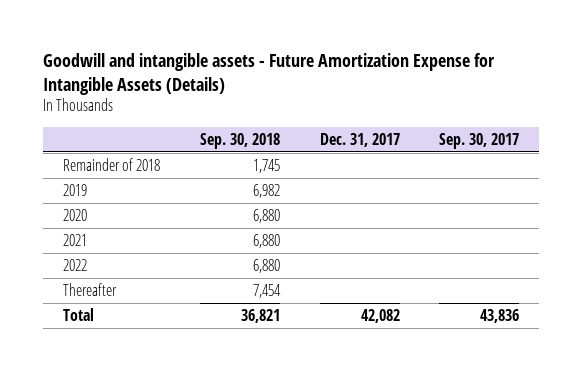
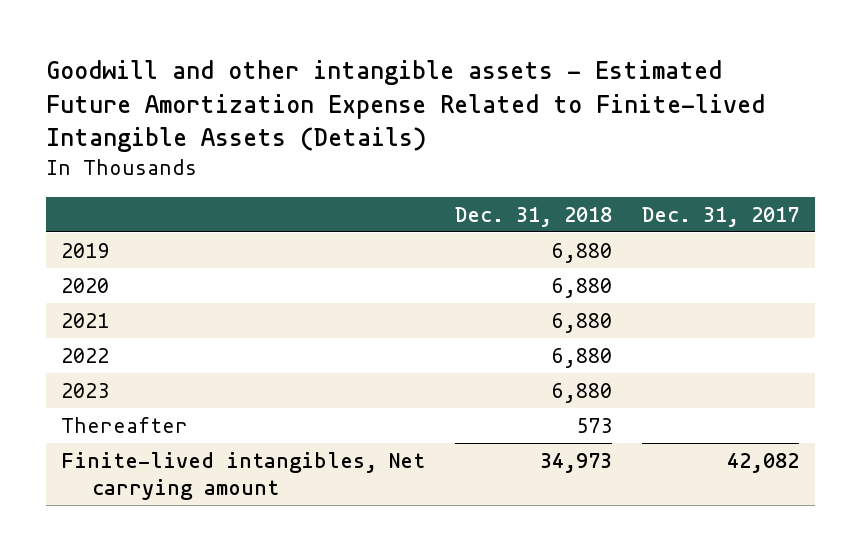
[42,52,495,95] Goodwill and intangible assets - Future Amortization Expense for Intangible Assets (Details) -> [45,60,765,152] Goodwill and other intangible assets - Estimated Future Amortization Expense Related to Finite-lived Intangible Assets (Details)
[199,132,280,149] Sep. 30, 2018 -> none
[439,132,520,149] Sep. 30, 2017 -> none
none -> [455,206,613,227] Dec. 31, 2018
[62,158,160,172] Remainder of 2018 -> none
none -> [60,383,109,399] 2023
[62,308,94,322] Total -> [60,452,425,501] Finite-lived intangibles, Net carrying amount

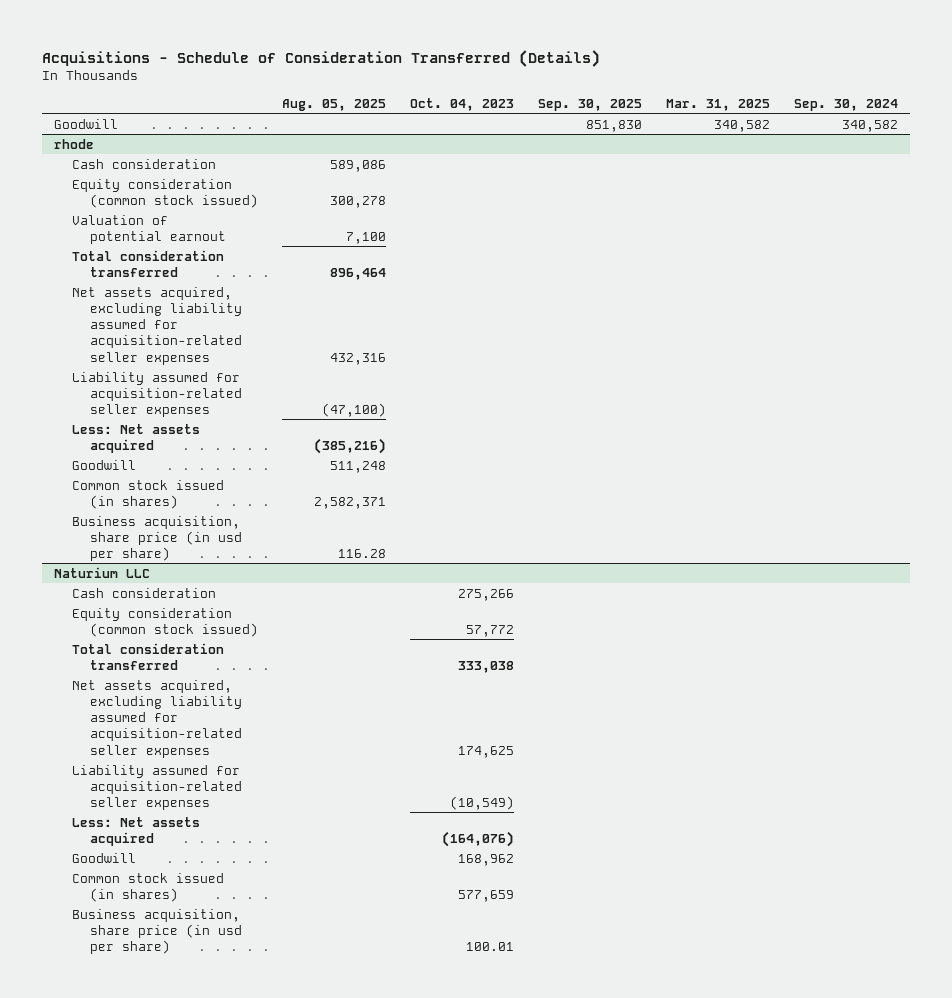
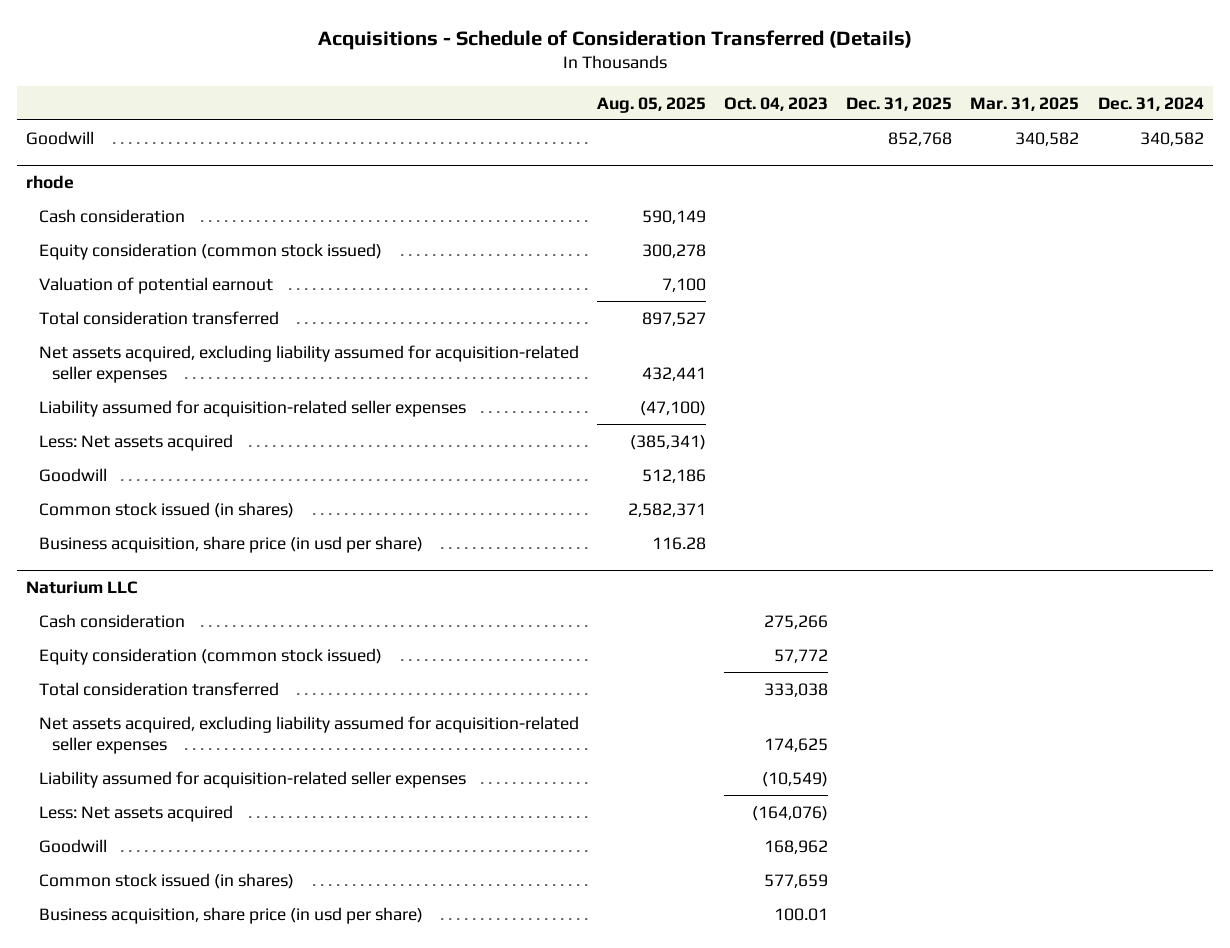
[537,98,642,111] Sep. 30, 2025 -> none
[793,98,898,111] Sep. 30, 2024 -> none
none -> [846,96,953,111] Dec. 31, 2025
none -> [1097,96,1204,111] Dec. 31, 2024
[329,159,386,172] 589,086 -> [642,209,707,224] 590,149
[329,267,386,280] 896,464 -> [642,311,707,326] 897,527
[329,352,386,365] 432,316 -> [642,367,707,382] 432,441
[313,437,386,454] (385,216) -> [630,434,707,450] (385,341)
[329,460,386,473] 511,248 -> [642,468,707,483] 512,186

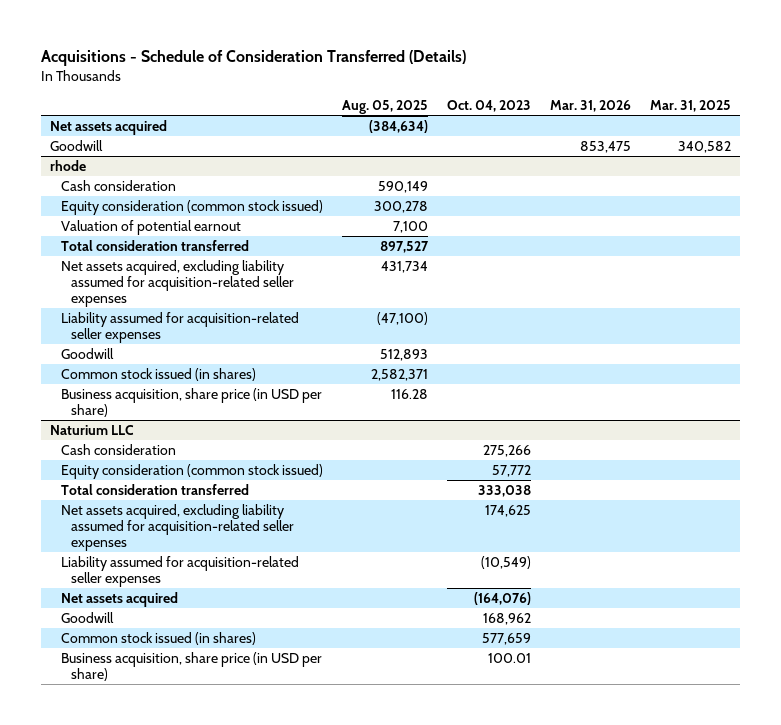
[846,96,953,111] Dec. 31, 2025 -> none
[1097,96,1204,111] Dec. 31, 2024 -> none
none -> [549,99,631,112] Mar. 31, 2026
none -> [50,119,168,135] Net assets acquired
[642,367,707,382] 432,441 -> [380,260,428,273] 431,734
[38,433,233,451] Less: Net assets acquired -> none
[642,468,707,483] 512,186 -> [379,348,428,361] 512,893
[38,535,423,553] Business acquisition, share price (in usd per share) -> [60,387,322,417] Business acquisition, share price (in USD per share)
[38,804,233,822] Less: Net assets acquired -> [60,591,178,607] Net assets acquired
[38,906,423,924] Business acquisition, share price (in usd per share) -> [60,651,322,681] Business acquisition, share price (in USD per share)

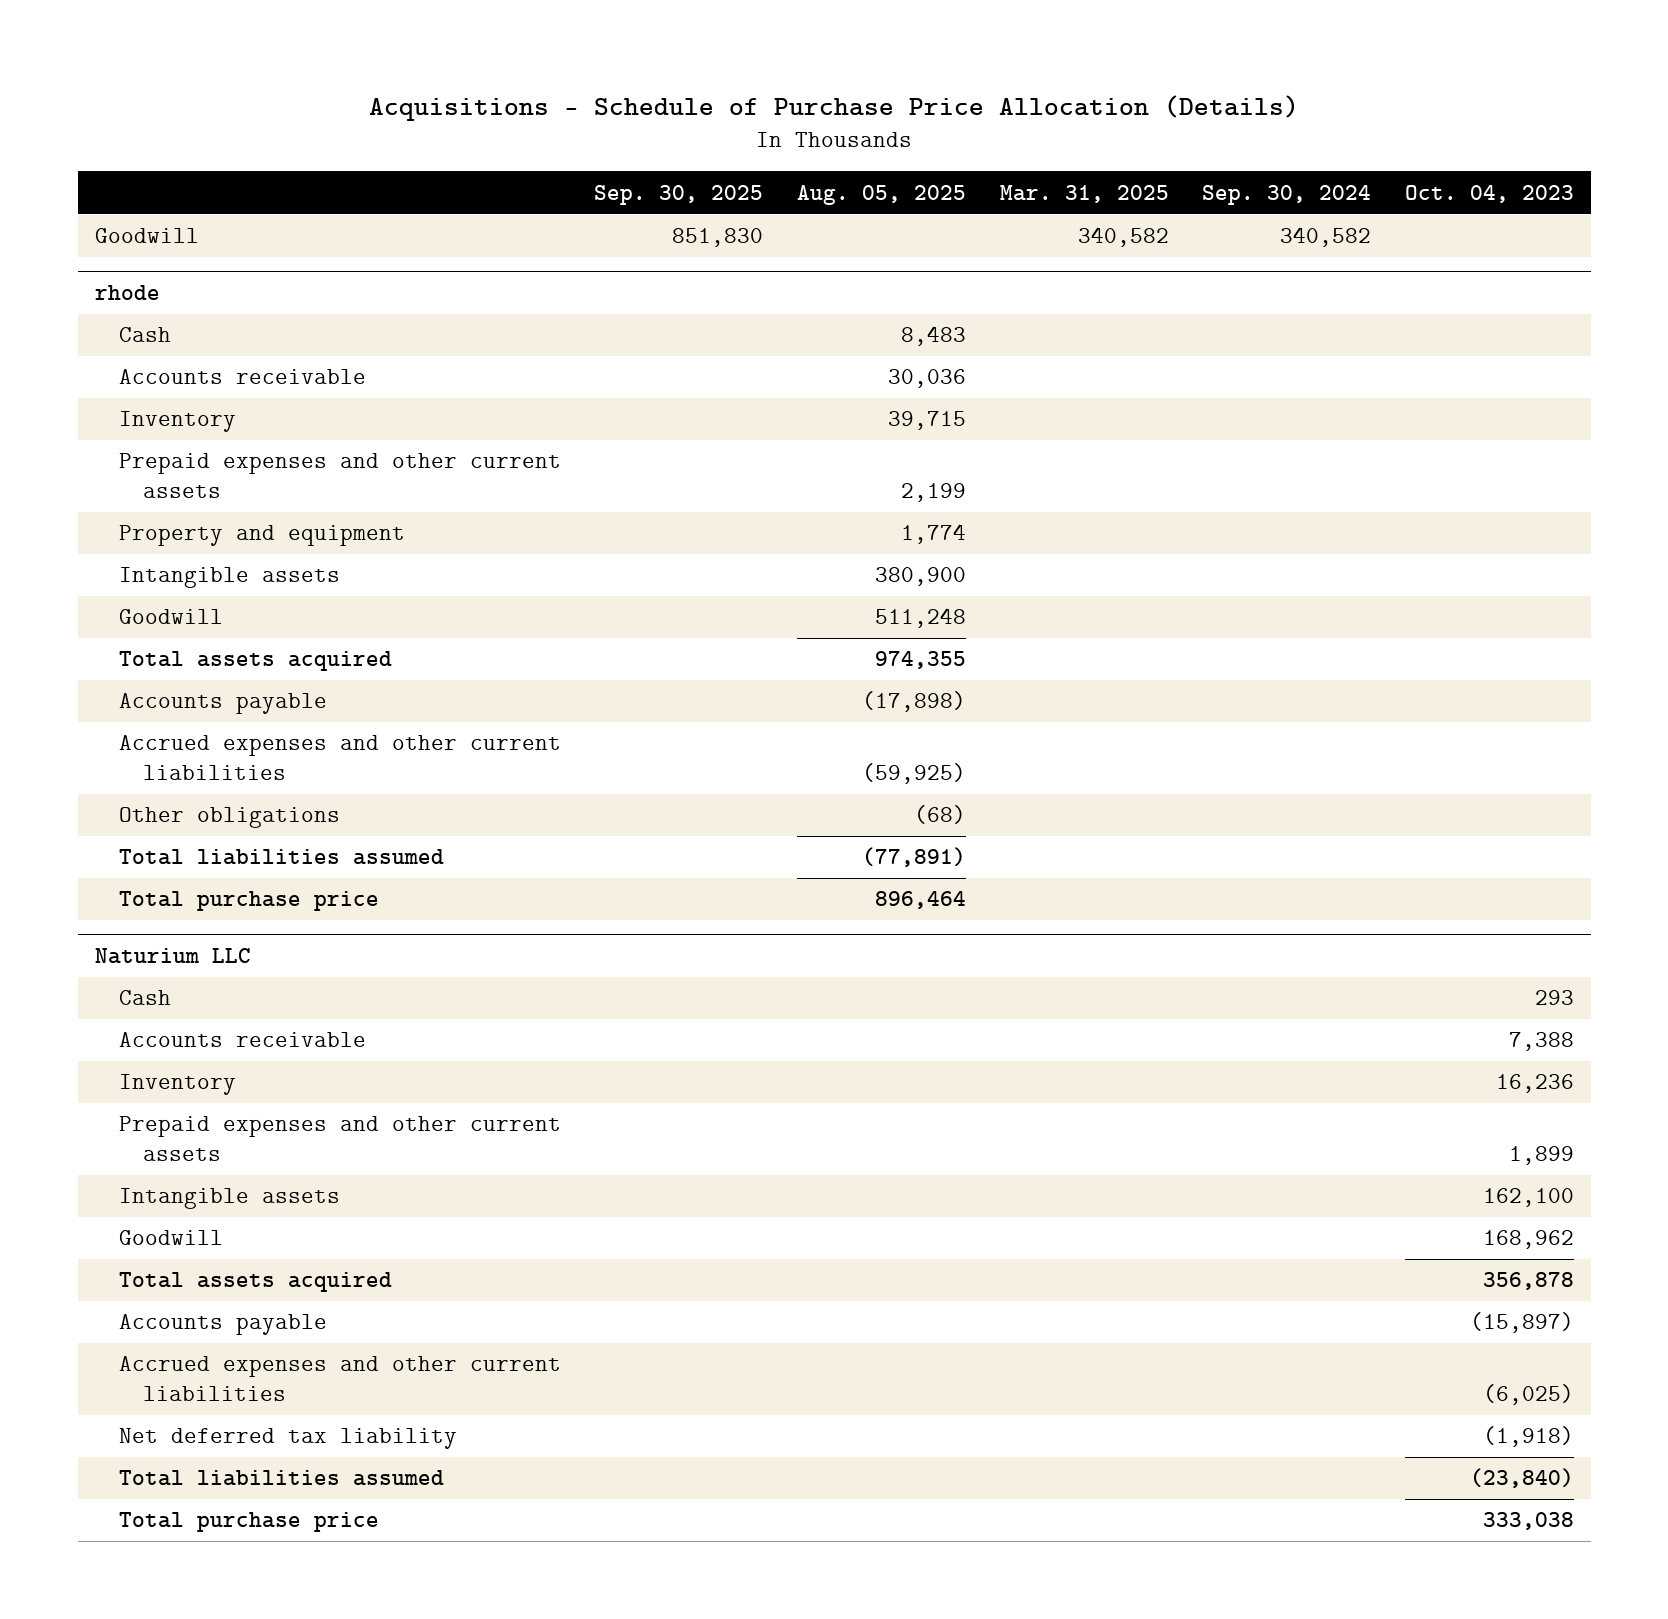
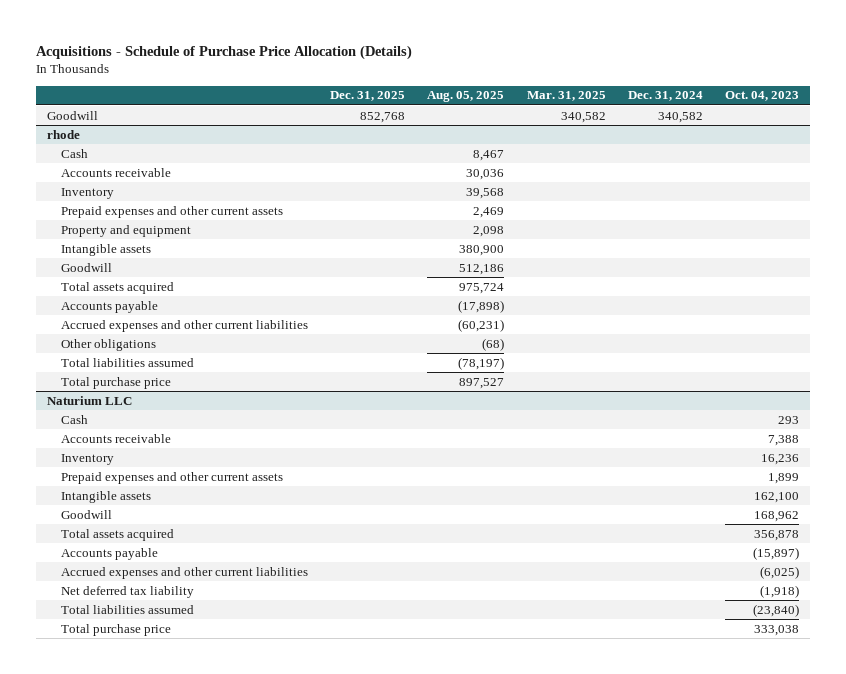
[594,184,764,205] Sep. 30, 2025 -> none
[1202,184,1372,205] Sep. 30, 2024 -> none
none -> [330,91,406,102] Dec. 31, 2025
none -> [627,91,703,102] Dec. 31, 2024
[900,326,966,347] 8,483 -> [473,149,505,161] 8,467
[887,411,966,431] 39,715 -> [466,187,505,199] 39,568
[900,483,966,503] 2,199 -> [473,206,505,218] 2,469
[900,524,966,545] 1,774 -> [473,225,505,237] 2,098
[874,608,966,629] 511,248 -> [459,263,505,275] 512,186
[874,651,966,670] 974,355 -> [459,282,505,294] 975,724
[861,763,966,785] (59,925) -> [458,318,505,332] (60,231)
[861,847,966,868] (77,891) -> [458,356,505,370] (78,197)
[874,891,966,910] 896,464 -> [459,377,505,389] 897,527

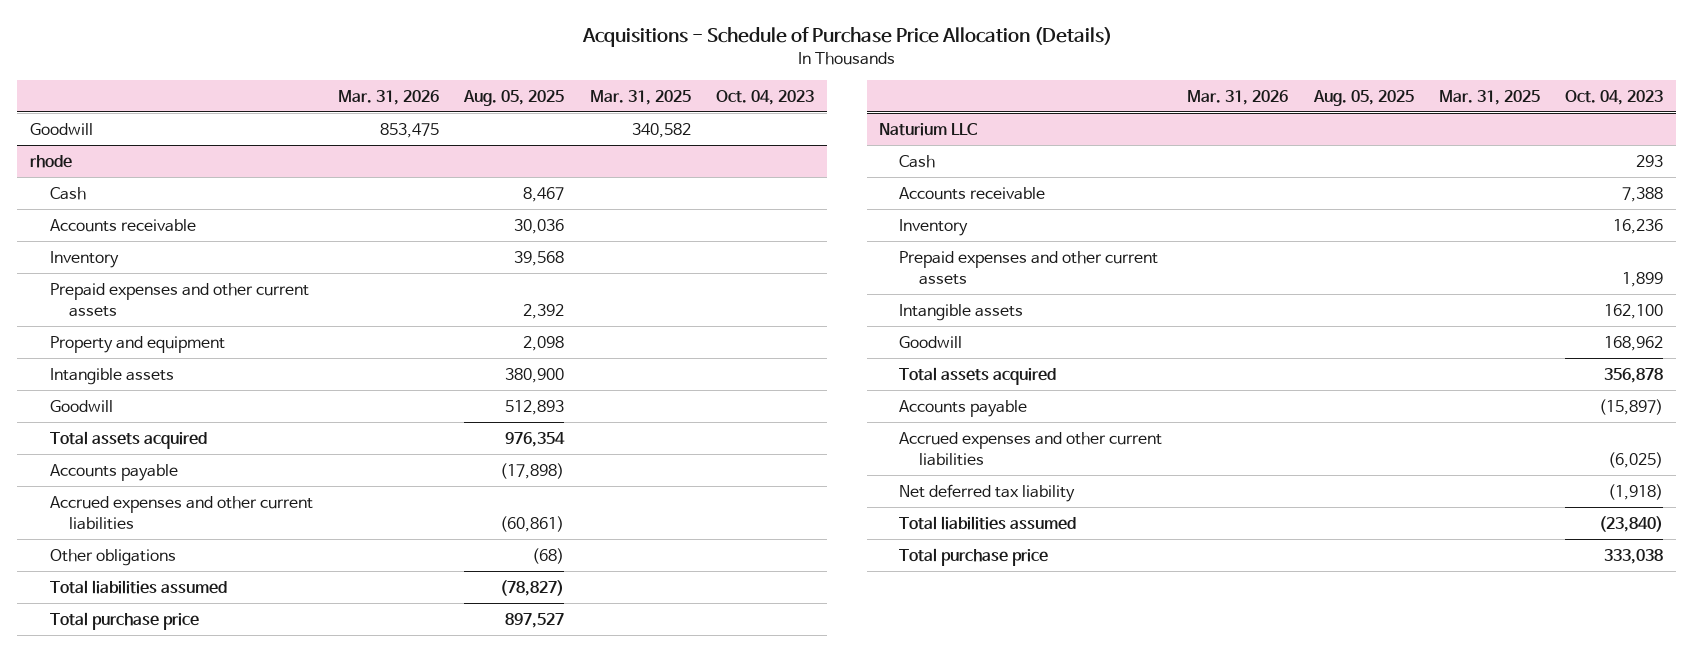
[330,91,406,102] Dec. 31, 2025 -> none
[627,91,703,102] Dec. 31, 2024 -> none
none -> [337,89,439,105] Mar. 31, 2026
[473,206,505,218] 2,469 -> [523,303,565,319] 2,392
[459,263,505,275] 512,186 -> [505,399,565,415] 512,893
[459,282,505,294] 975,724 -> [505,431,566,447] 976,354
[458,318,505,332] (60,231) -> [500,515,565,532] (60,861)
[458,356,505,370] (78,197) -> [500,579,565,596] (78,827)

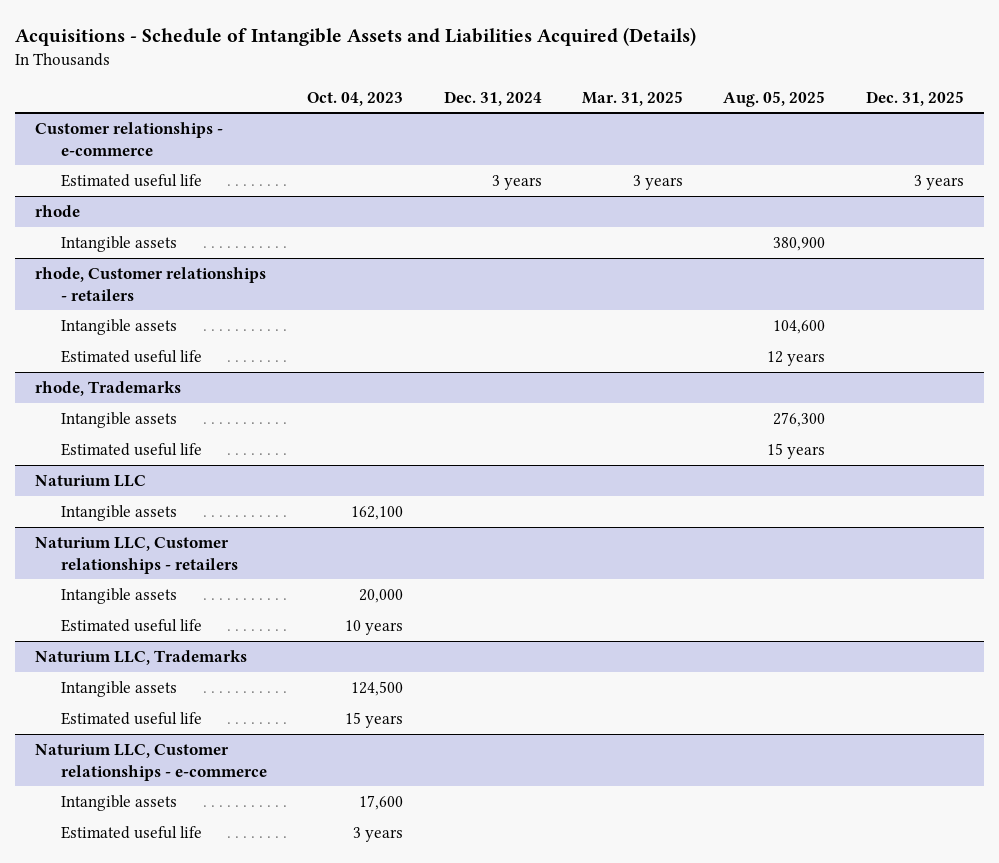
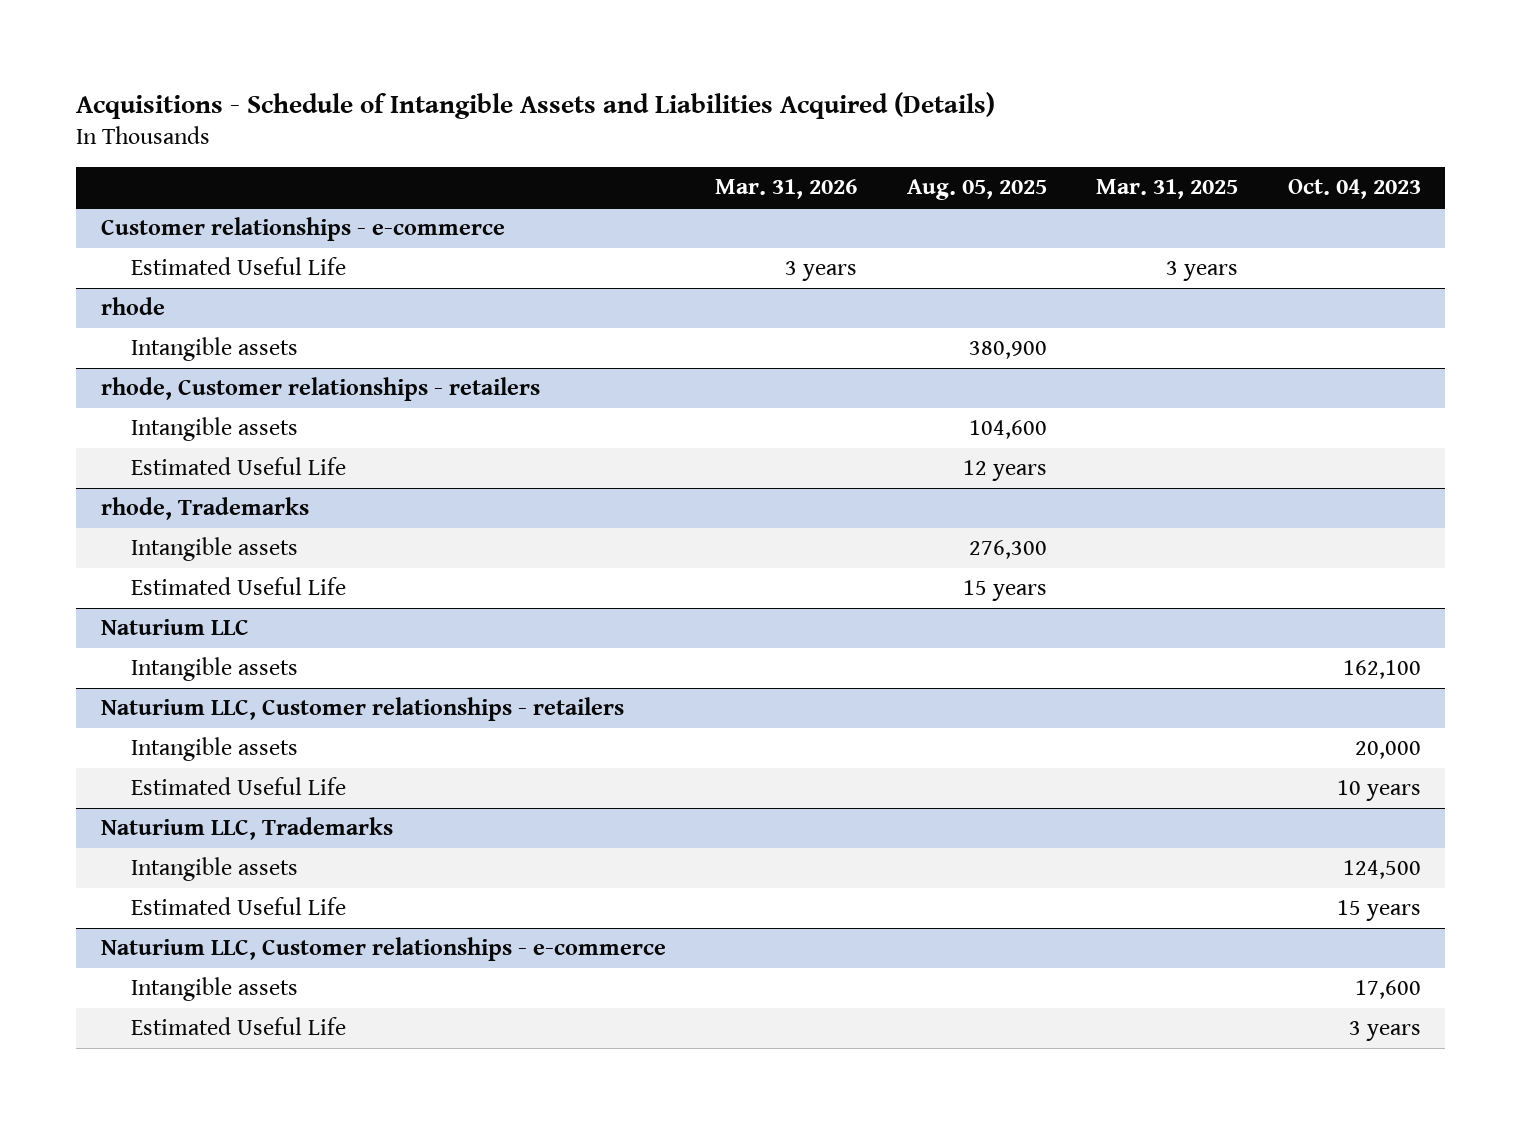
[443,90,542,106] Dec. 31, 2024 -> none
[865,90,964,106] Dec. 31, 2025 -> none
none -> [715,179,858,200] Mar. 31, 2026
[60,173,202,187] Estimated useful life -> [131,257,347,276] Estimated Useful Life
[60,349,202,363] Estimated useful life -> [131,457,347,476] Estimated Useful Life
[60,442,202,456] Estimated useful life -> [131,577,347,596] Estimated Useful Life
[60,618,202,632] Estimated useful life -> [131,777,347,796] Estimated Useful Life
[60,711,202,725] Estimated useful life -> [131,897,347,916] Estimated Useful Life
[60,825,202,839] Estimated useful life -> [131,1017,347,1036] Estimated Useful Life

